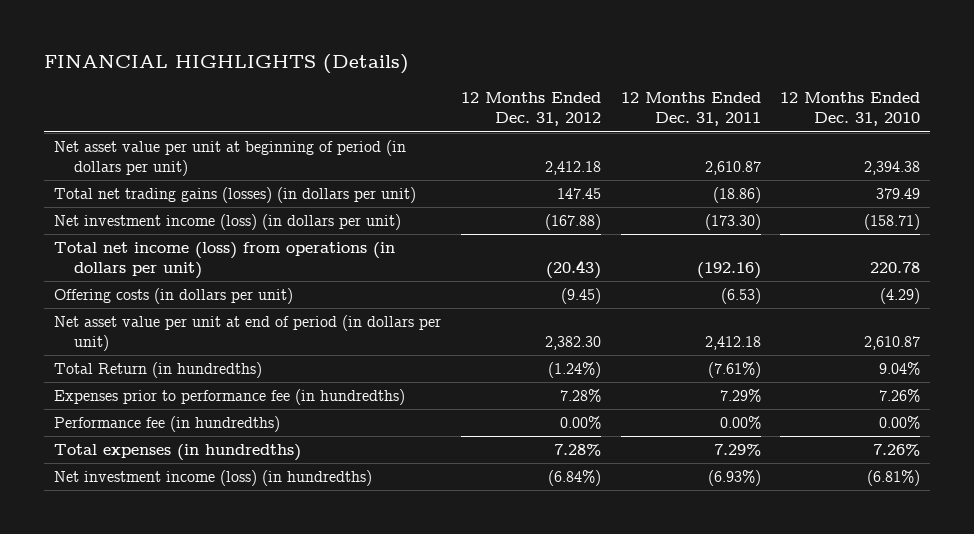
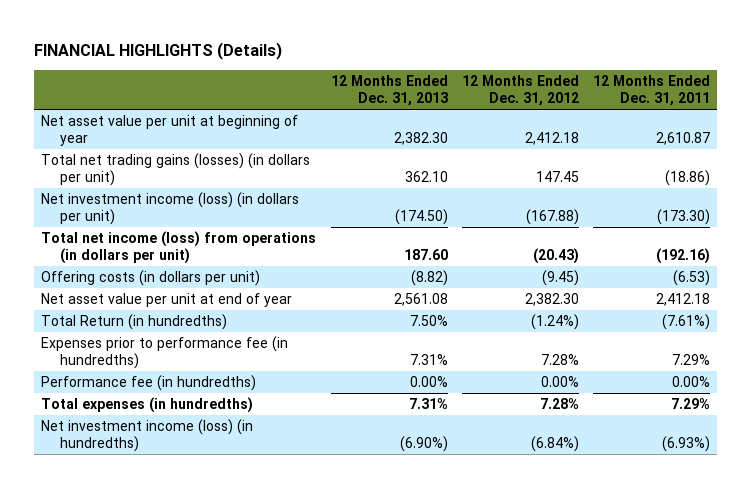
[780,92,921,127] 12 Months Ended Dec. 31, 2010 -> none
none -> [330,74,448,107] 12 Months Ended Dec. 31, 2013
[53,140,406,177] Net asset value per unit at beginning of period (in dollars per unit) -> [41,114,299,147] Net asset value per unit at beginning of year
[53,315,441,352] Net asset value per unit at end of period (in dollars per unit) -> [41,292,293,307] Net asset value per unit at end of year

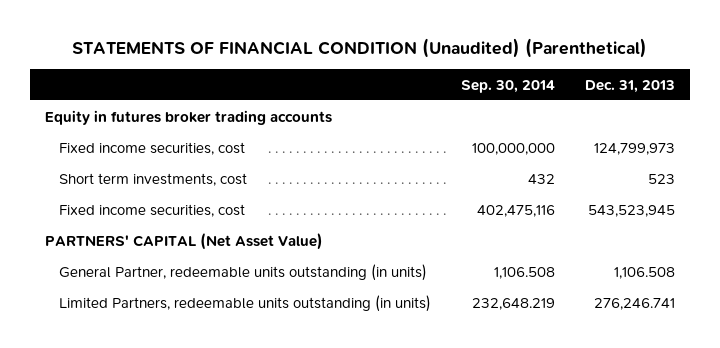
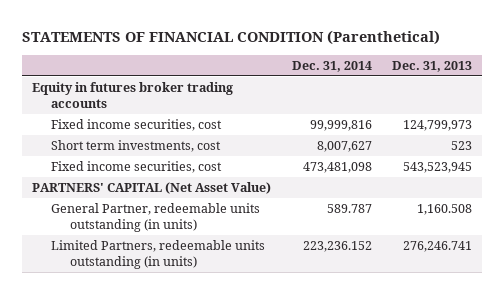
[72,37,648,58] STATEMENTS OF FINANCIAL CONDITION (Unaudited) (Parenthetical) -> [22,29,441,45] STATEMENTS OF FINANCIAL CONDITION (Parenthetical)
[461,79,556,93] Sep. 30, 2014 -> none
none -> [291,60,372,72] Dec. 31, 2014
[614,266,676,279] 1,106.508 -> [416,204,472,216] 1,160.508

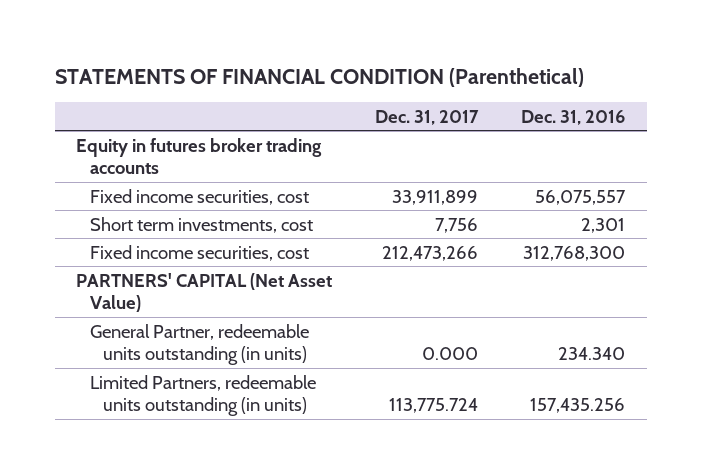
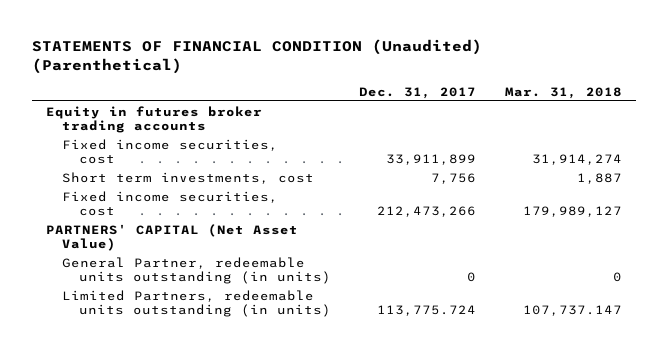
[54,67,584,87] STATEMENTS OF FINANCIAL CONDITION (Parenthetical) -> [31,38,482,74] STATEMENTS OF FINANCIAL CONDITION (Unaudited) (Parenthetical)
[521,109,626,125] Dec. 31, 2016 -> none
none -> [504,86,622,99] Mar. 31, 2018
[422,347,479,361] 0.000 -> [467,272,477,283] 0

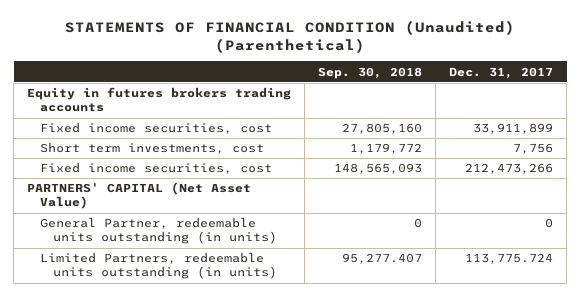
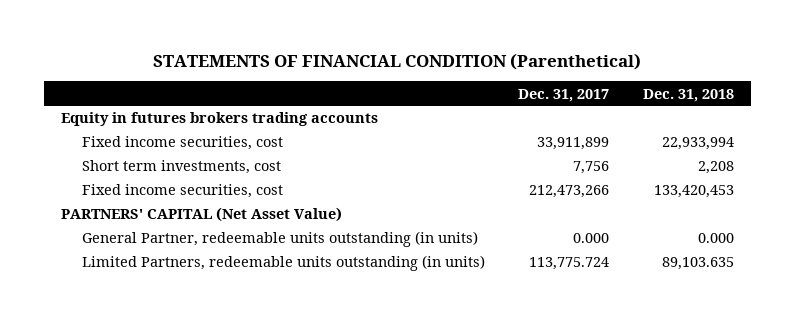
[65,19,516,53] STATEMENTS OF FINANCIAL CONDITION (Unaudited) (Parenthetical) -> [153,52,642,70] STATEMENTS OF FINANCIAL CONDITION (Parenthetical)
[318,66,423,79] Sep. 30, 2018 -> none
none -> [642,88,734,102] Dec. 31, 2018
[545,218,554,229] 0 -> [573,233,610,244] 0.000

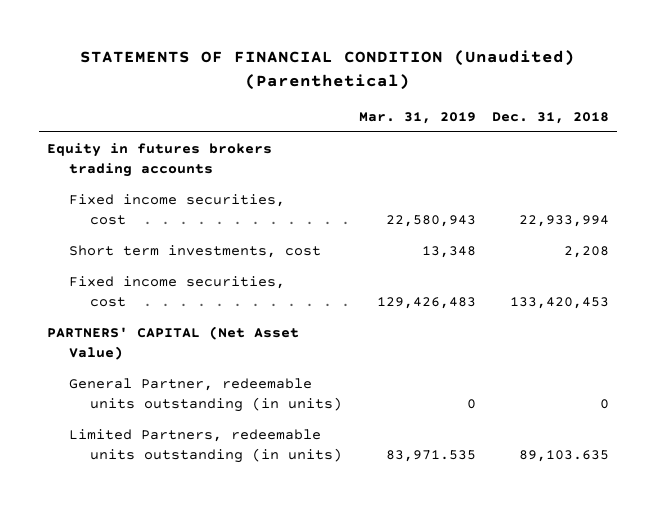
[153,52,642,70] STATEMENTS OF FINANCIAL CONDITION (Parenthetical) -> [80,50,576,90] STATEMENTS OF FINANCIAL CONDITION (Unaudited) (Parenthetical)
[518,88,610,102] Dec. 31, 2017 -> none
none -> [358,111,476,124] Mar. 31, 2019
[697,233,734,244] 0.000 -> [600,398,610,409] 0

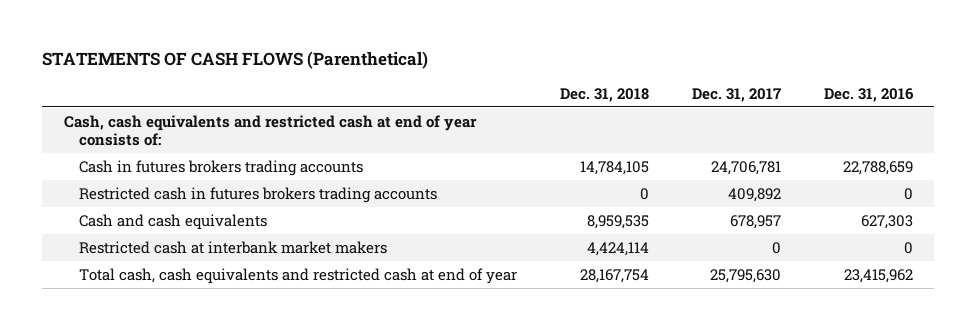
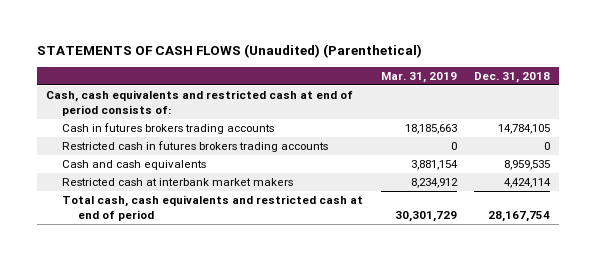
[42,51,429,70] STATEMENTS OF CASH FLOWS (Parenthetical) -> [36,44,422,59] STATEMENTS OF CASH FLOWS (Unaudited) (Parenthetical)
[691,87,781,102] Dec. 31, 2017 -> none
[823,87,914,102] Dec. 31, 2016 -> none
none -> [380,71,457,83] Mar. 31, 2019
[63,114,477,146] Cash, cash equivalents and restricted cash at end of year consists of: -> [45,90,353,117] Cash, cash equivalents and restricted cash at end of period consists of:
[78,267,517,284] Total cash, cash equivalents and restricted cash at end of year -> [61,195,363,222] Total cash, cash equivalents and restricted cash at end of period

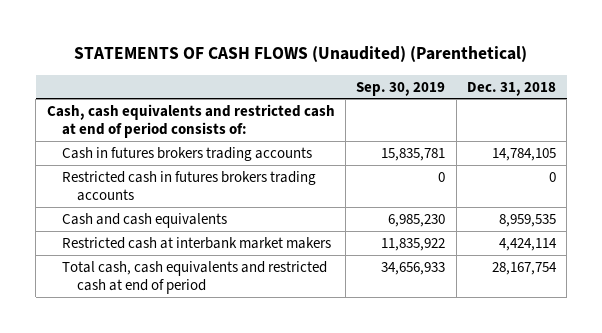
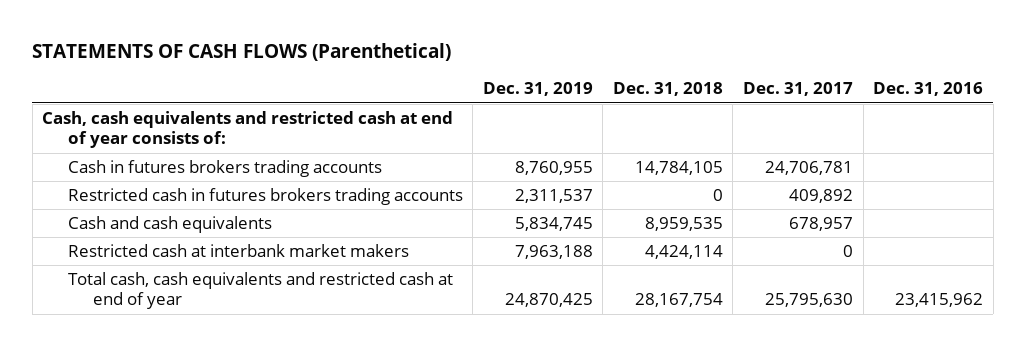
[74,46,528,63] STATEMENTS OF CASH FLOWS (Unaudited) (Parenthetical) -> [32,42,452,61] STATEMENTS OF CASH FLOWS (Parenthetical)
[356,81,446,96] Sep. 30, 2019 -> none
none -> [482,82,593,97] Dec. 31, 2019
none -> [743,82,854,97] Dec. 31, 2017
none -> [873,82,984,97] Dec. 31, 2016
[46,103,335,139] Cash, cash equivalents and restricted cash at end of period consists of: -> [42,110,454,149] Cash, cash equivalents and restricted cash at end of year consists of:
[61,260,327,295] Total cash, cash equivalents and restricted cash at end of period -> [67,271,453,310] Total cash, cash equivalents and restricted cash at end of year

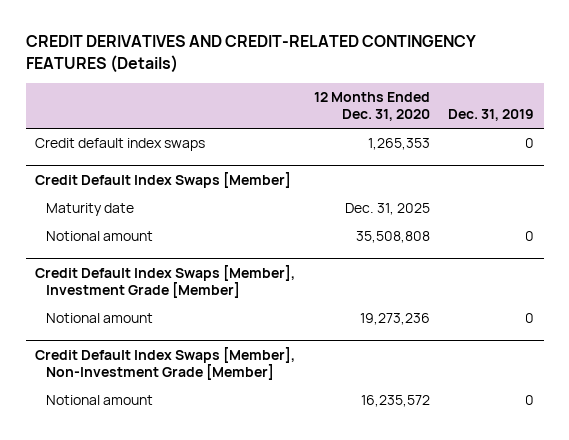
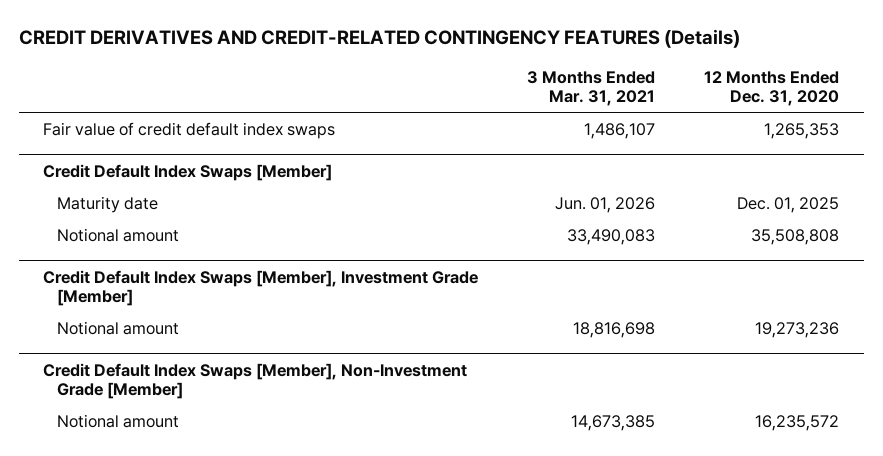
[448,109,535,122] Dec. 31, 2019 -> none
none -> [527,70,656,107] 3 Months Ended Mar. 31, 2021
[35,137,206,151] Credit default index swaps -> [43,121,336,139] Fair value of credit default index swaps
[344,202,430,215] Dec. 31, 2025 -> [737,196,840,213] Dec. 01, 2025

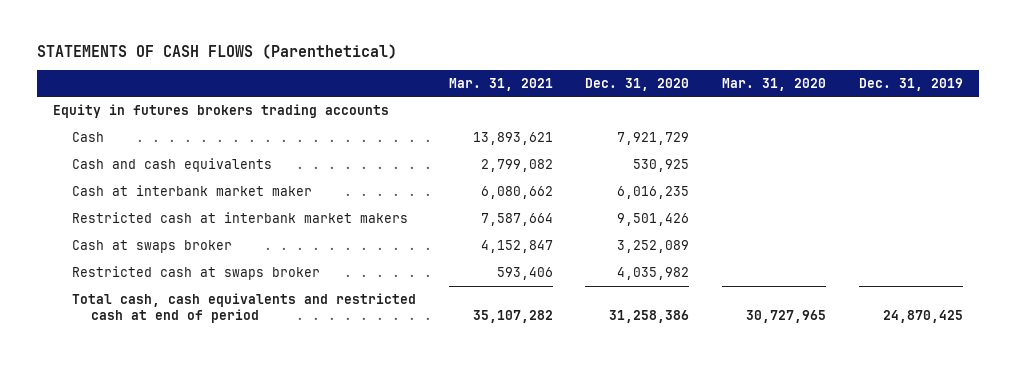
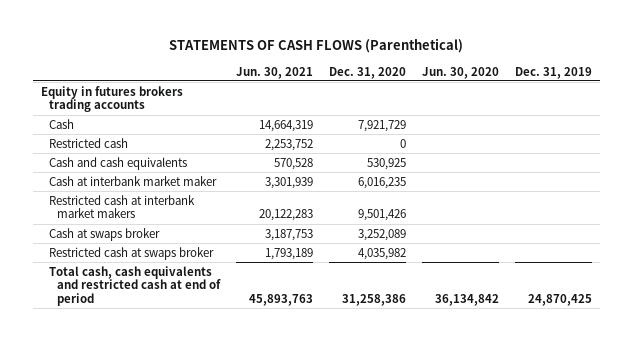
[448,77,553,91] Mar. 31, 2021 -> none
[722,77,827,91] Mar. 31, 2020 -> none
none -> [236,66,314,79] Jun. 30, 2021
none -> [422,66,500,79] Jun. 30, 2020
none -> [48,137,128,148] Restricted cash

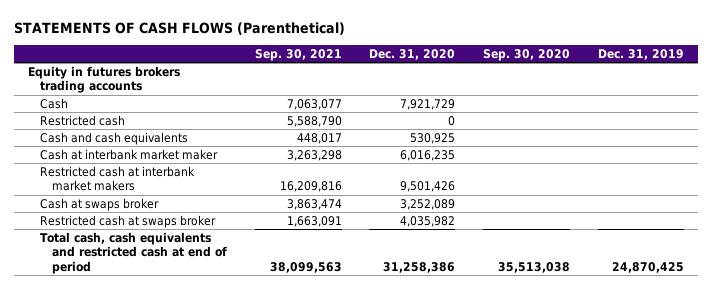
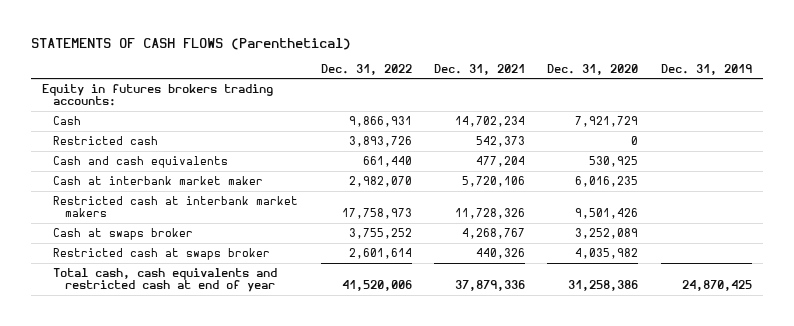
[254,49,342,62] Sep. 30, 2021 -> none
[483,49,571,62] Sep. 30, 2020 -> none
none -> [320,63,412,75] Dec. 31, 2022
none -> [434,63,526,75] Dec. 31, 2021
[27,66,180,94] Equity in futures brokers trading accounts -> [42,83,274,107] Equity in futures brokers trading accounts:
[39,232,227,274] Total cash, cash equivalents and restricted cash at end of period -> [53,267,278,293] Total cash, cash equivalents and restricted cash at end of year

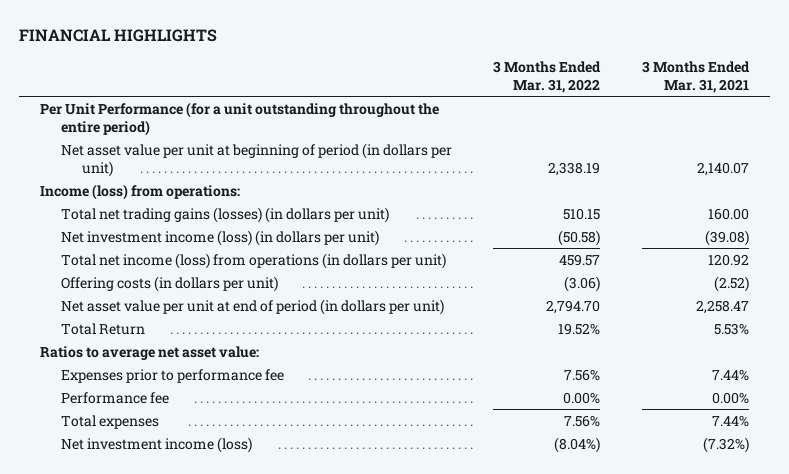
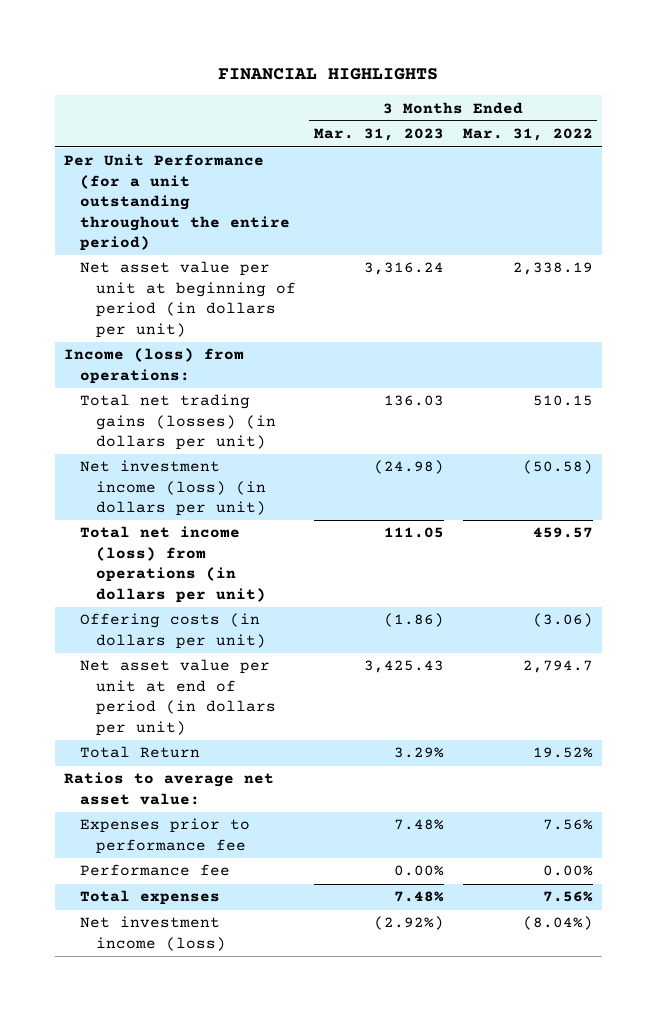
[641,60,750,93] 3 Months Ended Mar. 31, 2021 -> none
none -> [314,128,445,142] Mar. 31, 2023
[546,299,601,314] 2,794.70 -> [522,660,593,674] 2,794.7

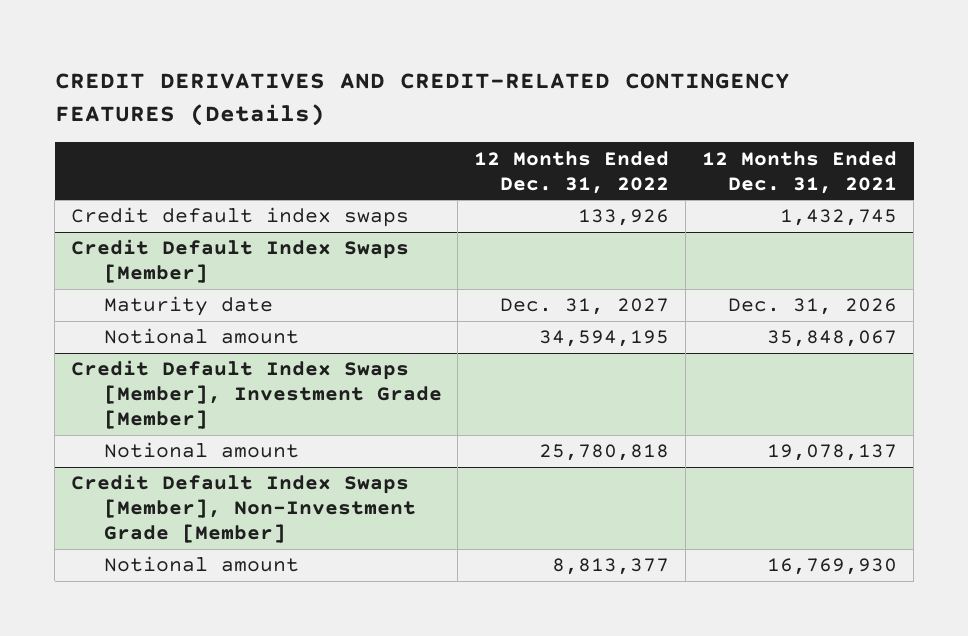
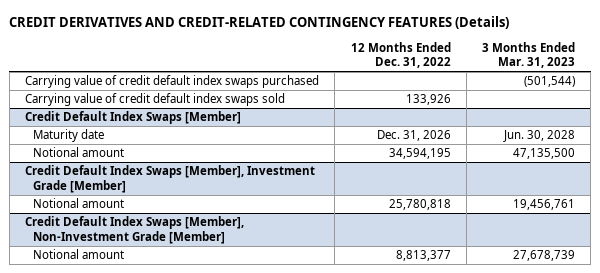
[702,150,898,194] 12 Months Ended Dec. 31, 2021 -> none
none -> [481,41,575,69] 3 Months Ended Mar. 31, 2023
none -> [25,75,320,89] Carrying value of credit default index swaps purchased
[70,207,409,228] Credit default index swaps -> [25,93,286,107] Carrying value of credit default index swaps sold
[500,298,670,316] Dec. 31, 2027 -> [376,130,451,142] Dec. 31, 2026

